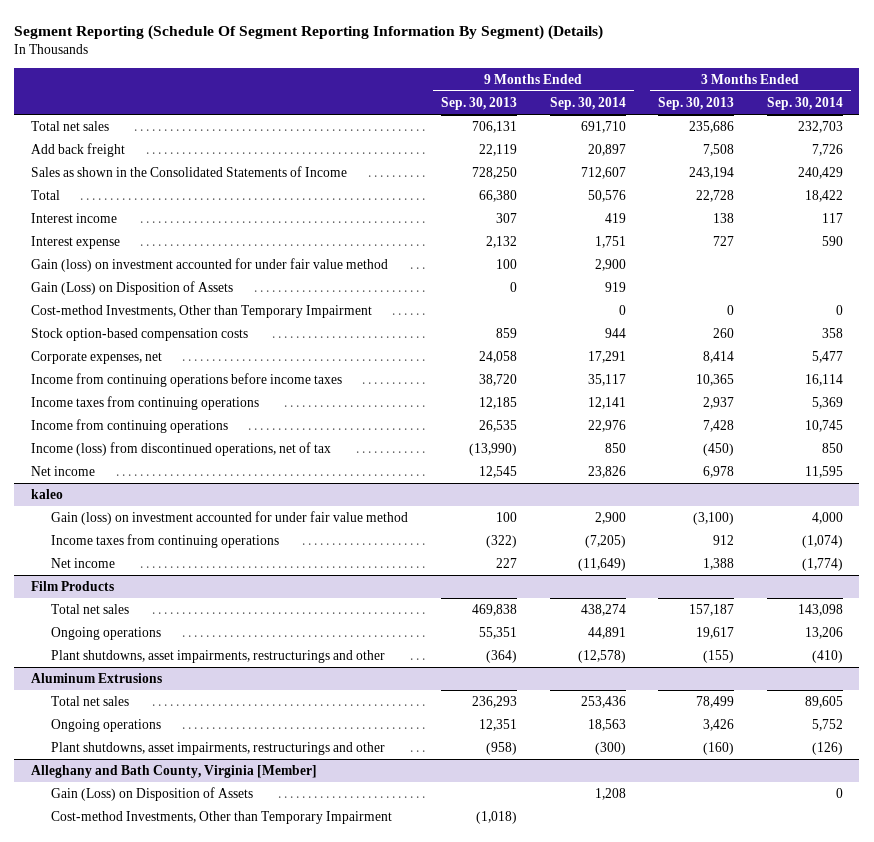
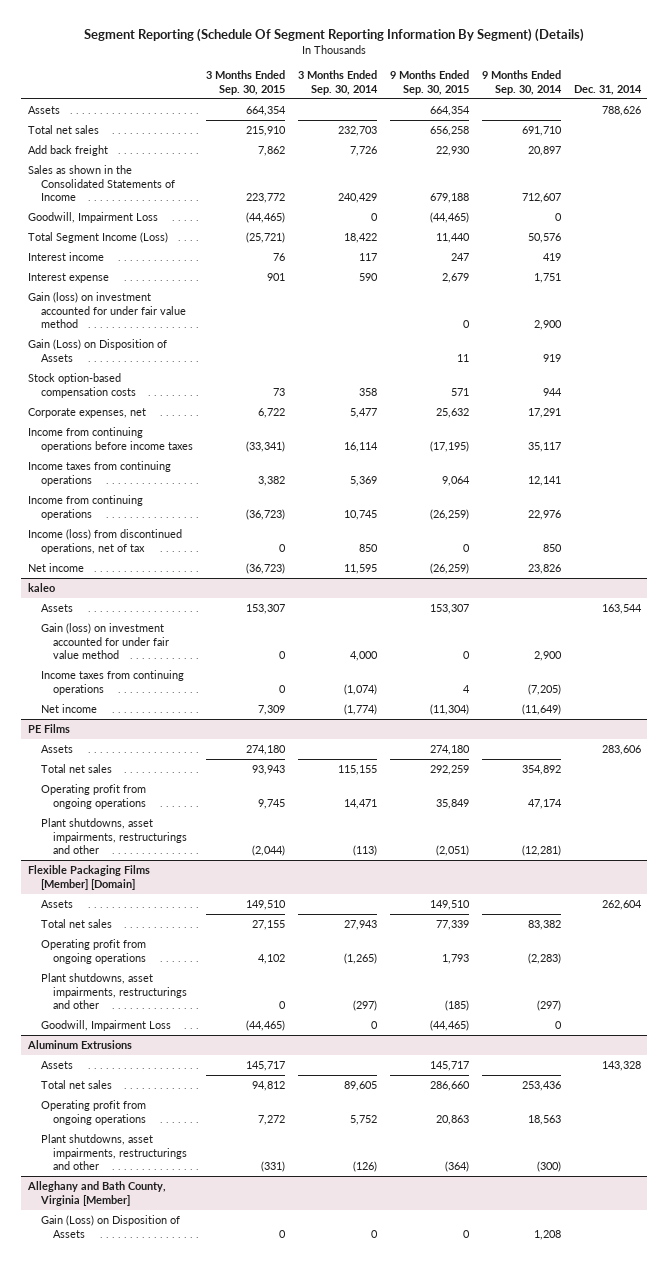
[440,97,517,111] Sep. 30, 2013 -> none
[658,97,735,111] Sep. 30, 2013 -> none
none -> [205,69,285,95] 3 Months Ended Sep. 30, 2015
none -> [389,69,469,95] 9 Months Ended Sep. 30, 2015
none -> [573,84,642,95] Dec. 31, 2014
none -> [27,106,60,115] Assets
none -> [27,212,158,224] Goodwill, Impairment Loss
[30,190,60,201] Total -> [27,232,168,244] Total Segment Income (Loss)
[30,305,372,319] Cost-method Investments, Other than Temporary Impairment -> none
none -> [40,604,73,613] Assets
[30,581,114,592] Film Products -> none
none -> [27,724,70,734] PE Films
none -> [40,745,73,754] Assets
[580,604,626,617] 438,274 -> [521,765,561,776] 354,892
[797,604,843,617] 143,098 -> [337,765,377,776] 115,155
[51,627,162,641] Ongoing operations -> [40,784,147,809] Operating profit from ongoing operations
[587,627,626,640] 44,891 -> [527,798,562,809] 47,174
[804,627,843,640] 13,206 -> [343,798,377,809] 14,471
[577,650,626,664] (12,578) -> [521,845,561,857] (12,281)
[811,650,843,664] (410) -> [352,845,377,857] (113)
none -> [27,865,150,890] Flexible Packaging Films [Member] [Domain]
none -> [40,900,73,909] Assets
none -> [40,919,112,929] Total net sales
none -> [40,939,147,964] Operating profit from ongoing operations
none -> [40,973,188,1010] Plant shutdowns, asset impairments, restructurings and other
none -> [40,1020,171,1032] Goodwill, Impairment Loss
none -> [40,1061,73,1070] Assets
[51,719,162,733] Ongoing operations -> [40,1100,147,1125] Operating profit from ongoing operations
[51,811,393,825] Cost-method Investments, Other than Temporary Impairment -> none

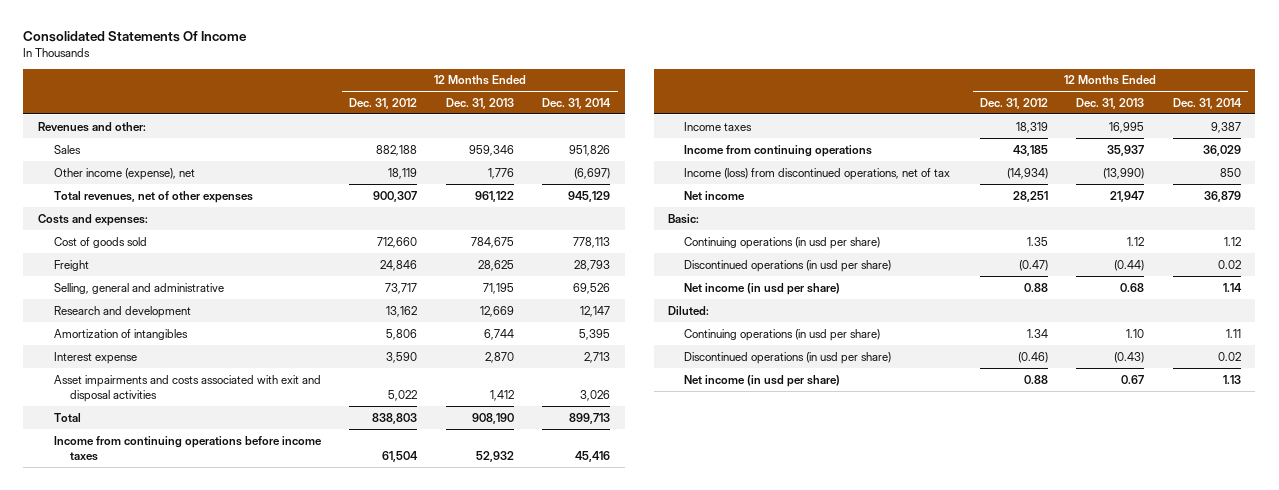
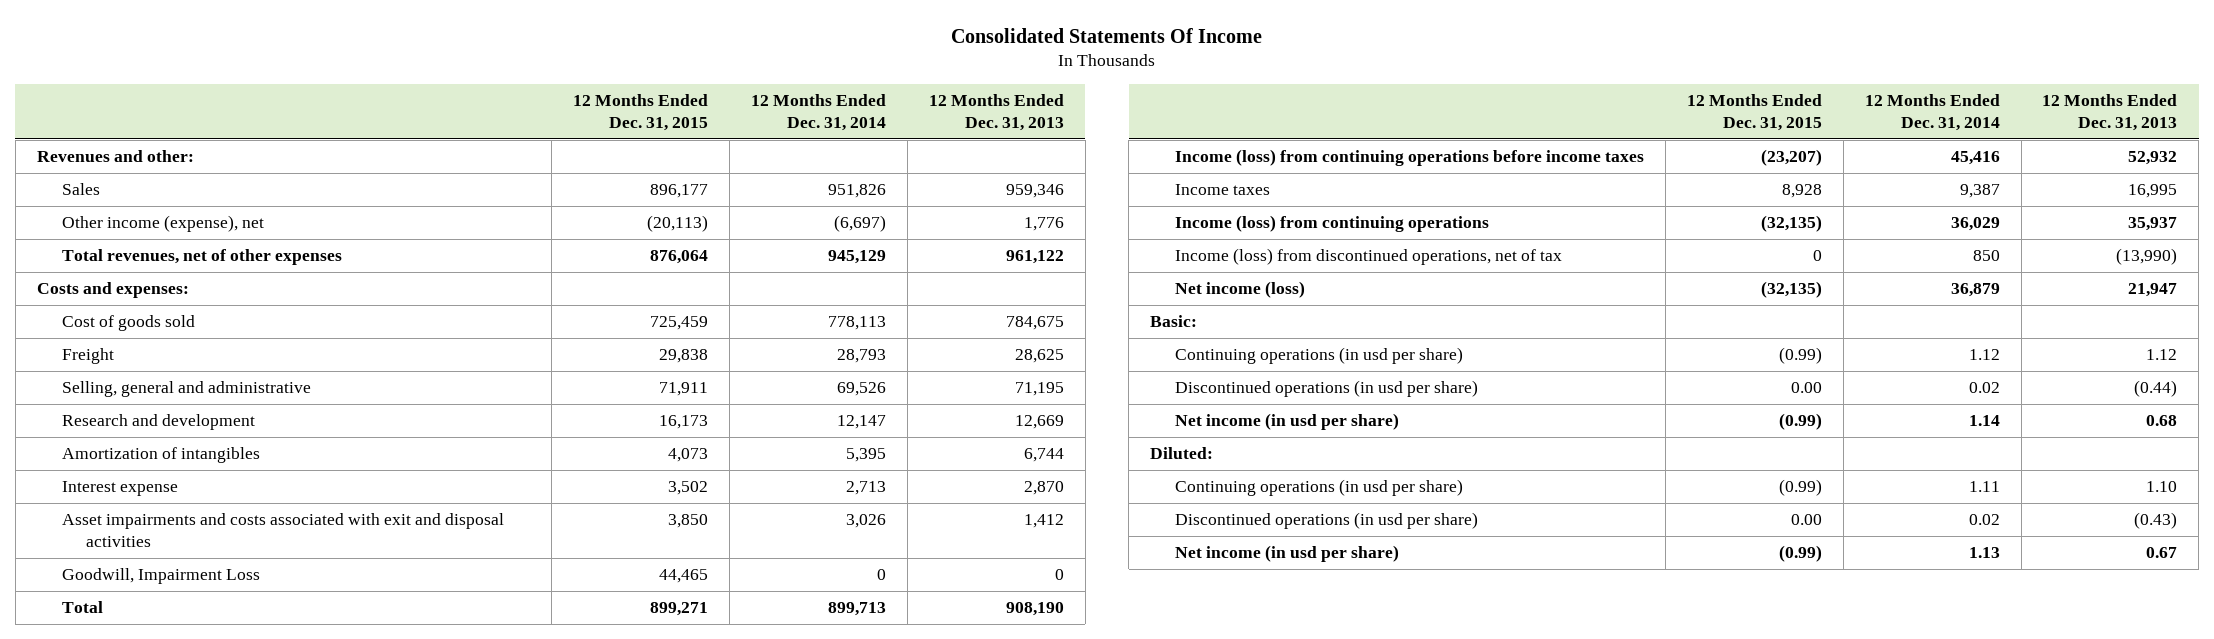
[349,97,418,109] Dec. 31, 2012 -> none
none -> [573,93,709,132] 12 Months Ended Dec. 31, 2015
none -> [61,568,260,585] Goodwill, Impairment Loss
[53,435,322,461] Income from continuing operations before income taxes -> [1175,149,1645,167] Income (loss) from continuing operations before income taxes
[684,144,873,157] Income from continuing operations -> [1175,215,1490,233] Income (loss) from continuing operations
[684,190,746,200] Net income -> [1175,281,1306,299] Net income (loss)

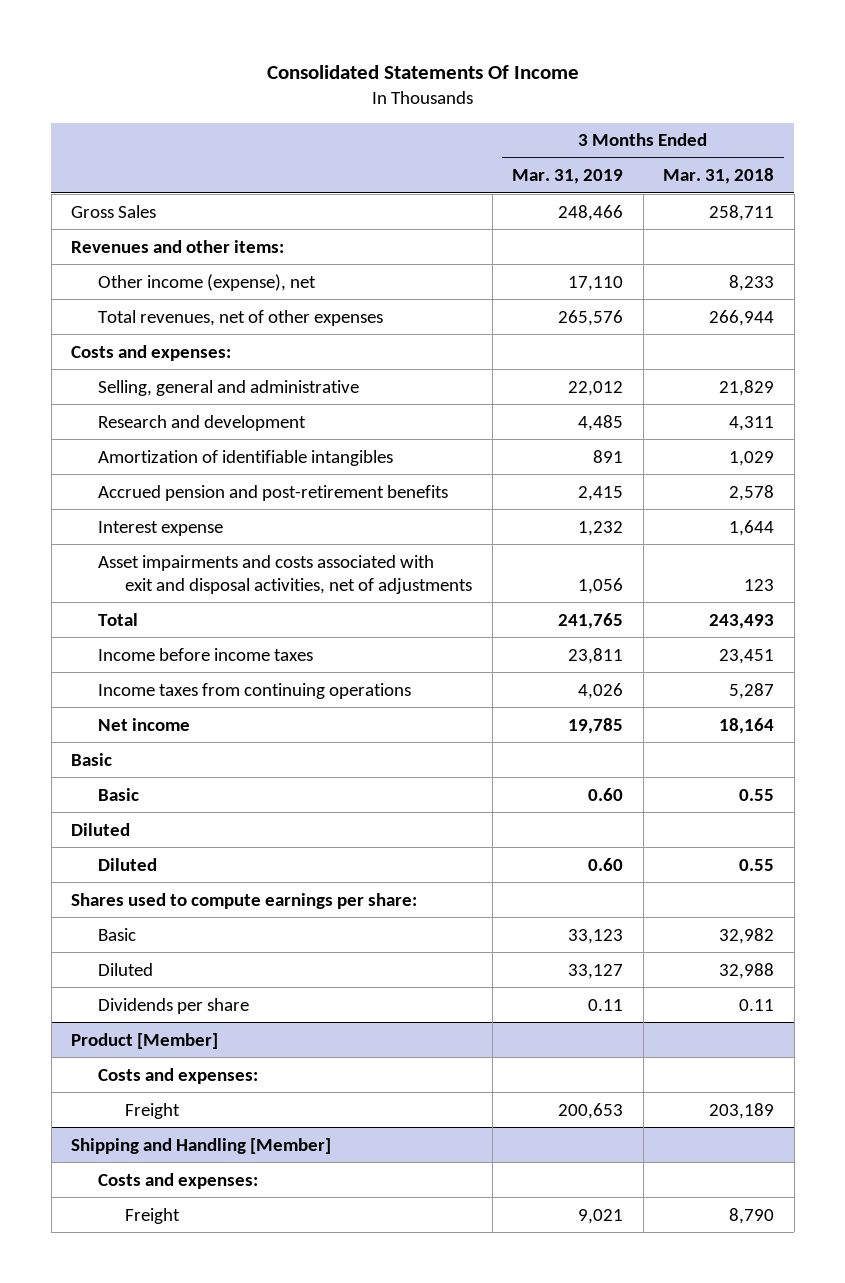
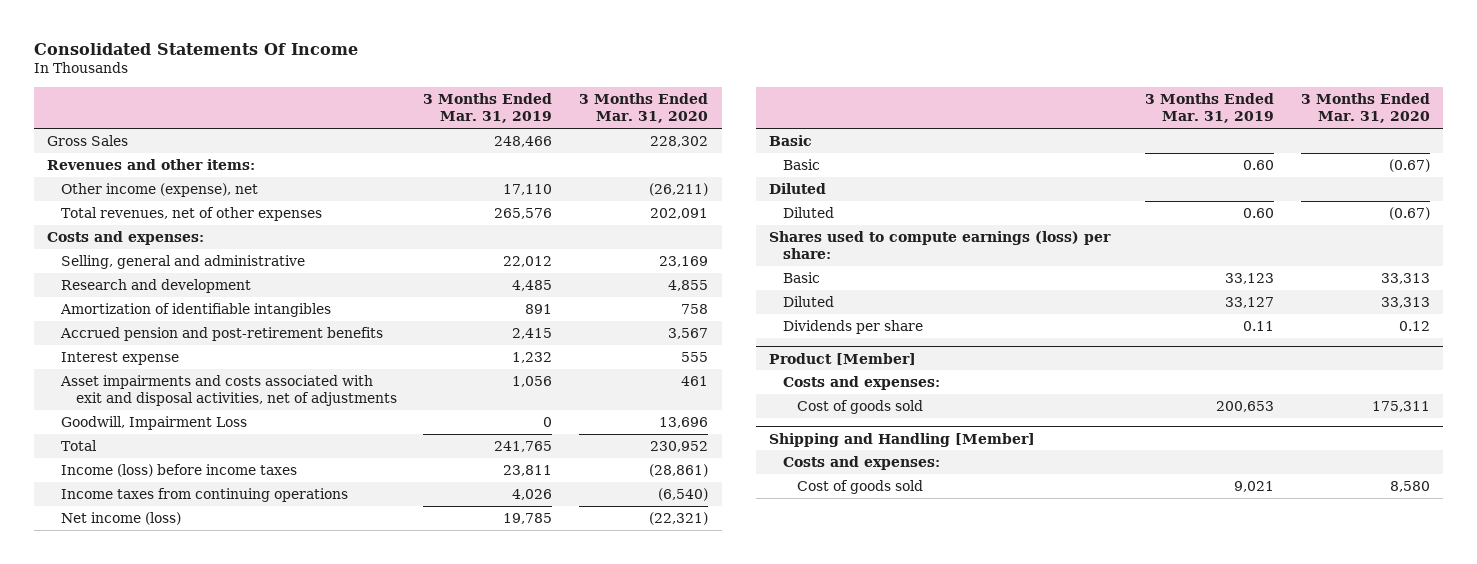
[663,168,775,185] Mar. 31, 2018 -> none
none -> [579,92,709,124] 3 Months Ended Mar. 31, 2020
none -> [61,415,248,430] Goodwill, Impairment Loss
[98,647,314,661] Income before income taxes -> [61,463,298,477] Income (loss) before income taxes
[98,717,191,731] Net income -> [61,511,182,525] Net income (loss)
[71,892,418,909] Shares used to compute earnings per share: -> [769,230,1112,260] Shares used to compute earnings (loss) per share:
[125,1102,181,1119] Freight -> [797,399,924,414] Cost of goods sold
[125,1207,181,1224] Freight -> [797,479,924,494] Cost of goods sold

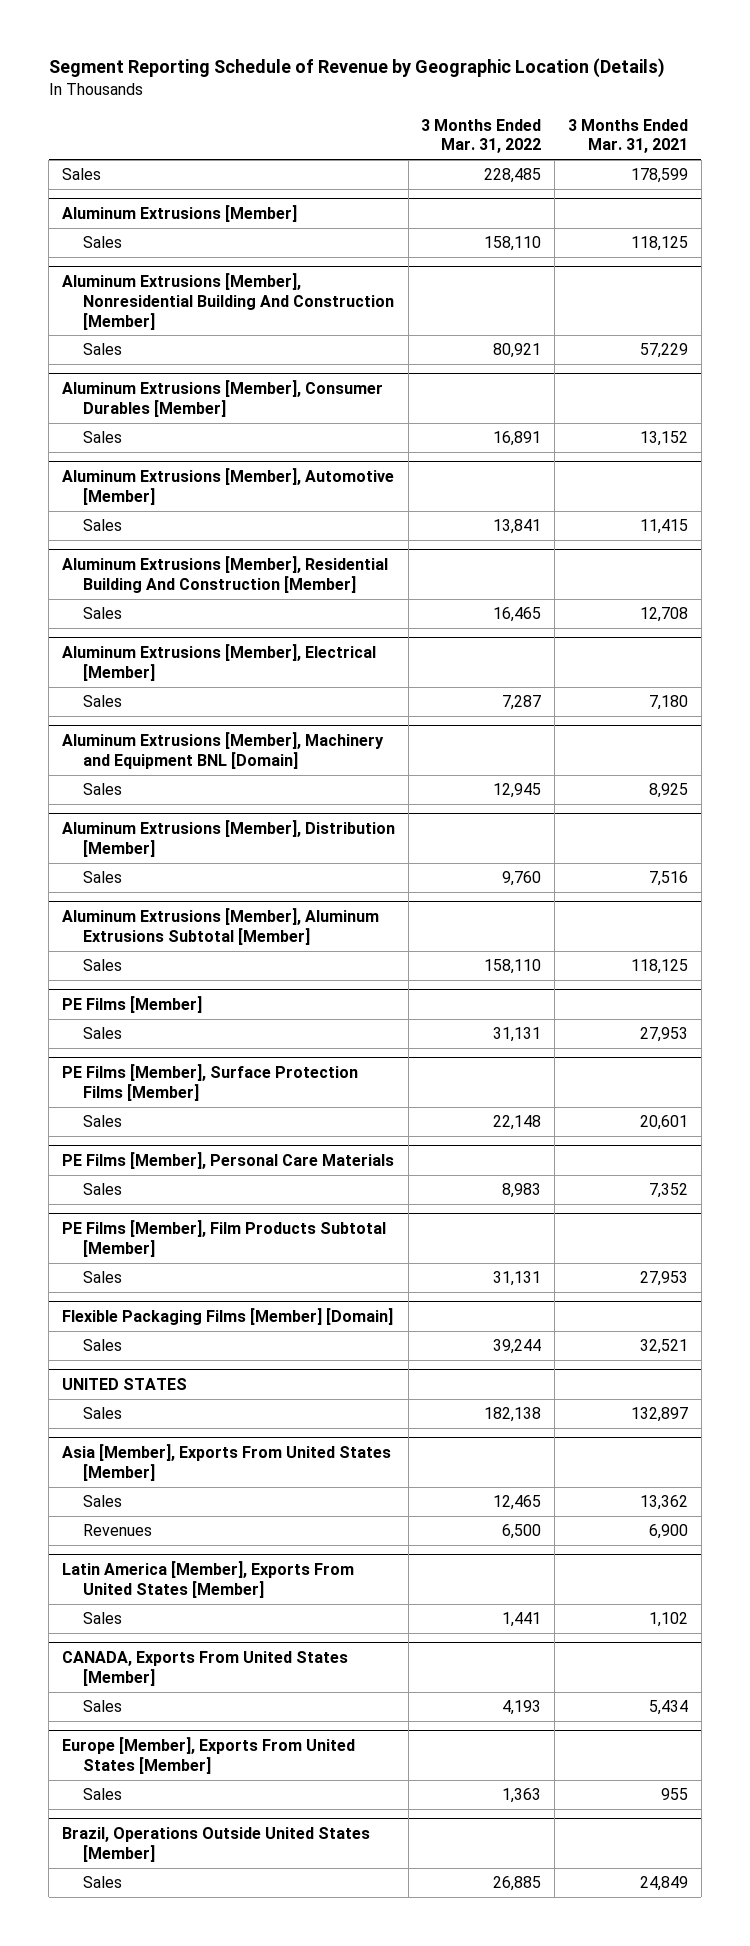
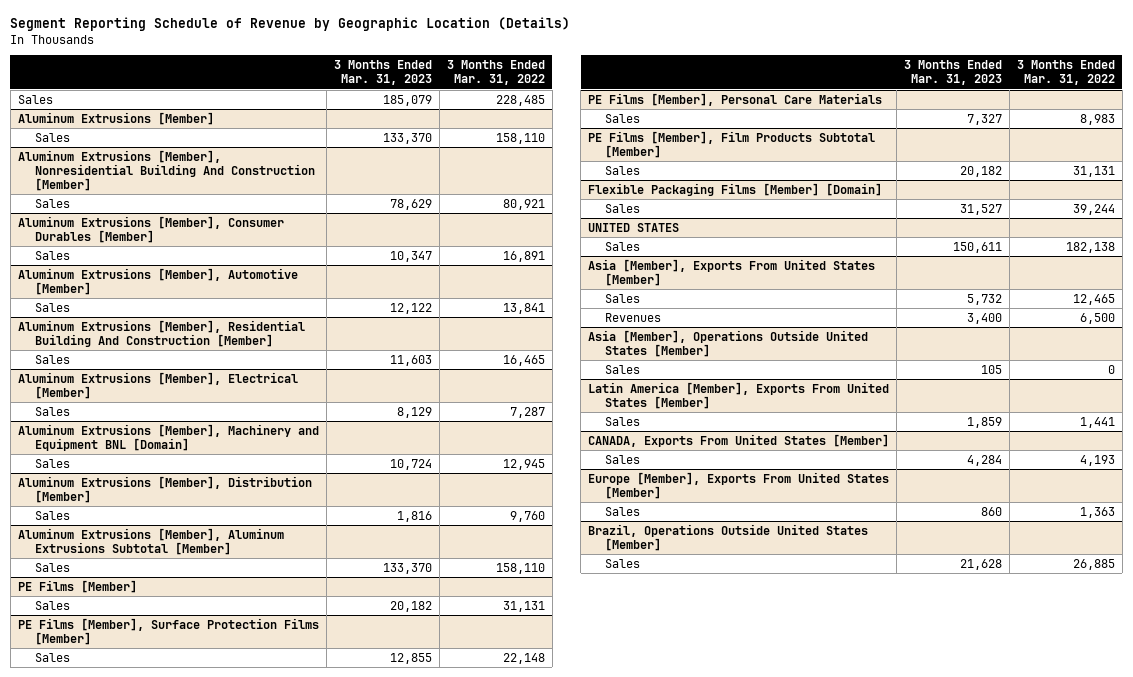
[568,118,689,154] 3 Months Ended Mar. 31, 2021 -> none
none -> [333,60,432,86] 3 Months Ended Mar. 31, 2023
none -> [588,329,869,357] Asia [Member], Operations Outside United States [Member]
none -> [605,364,641,374] Sales

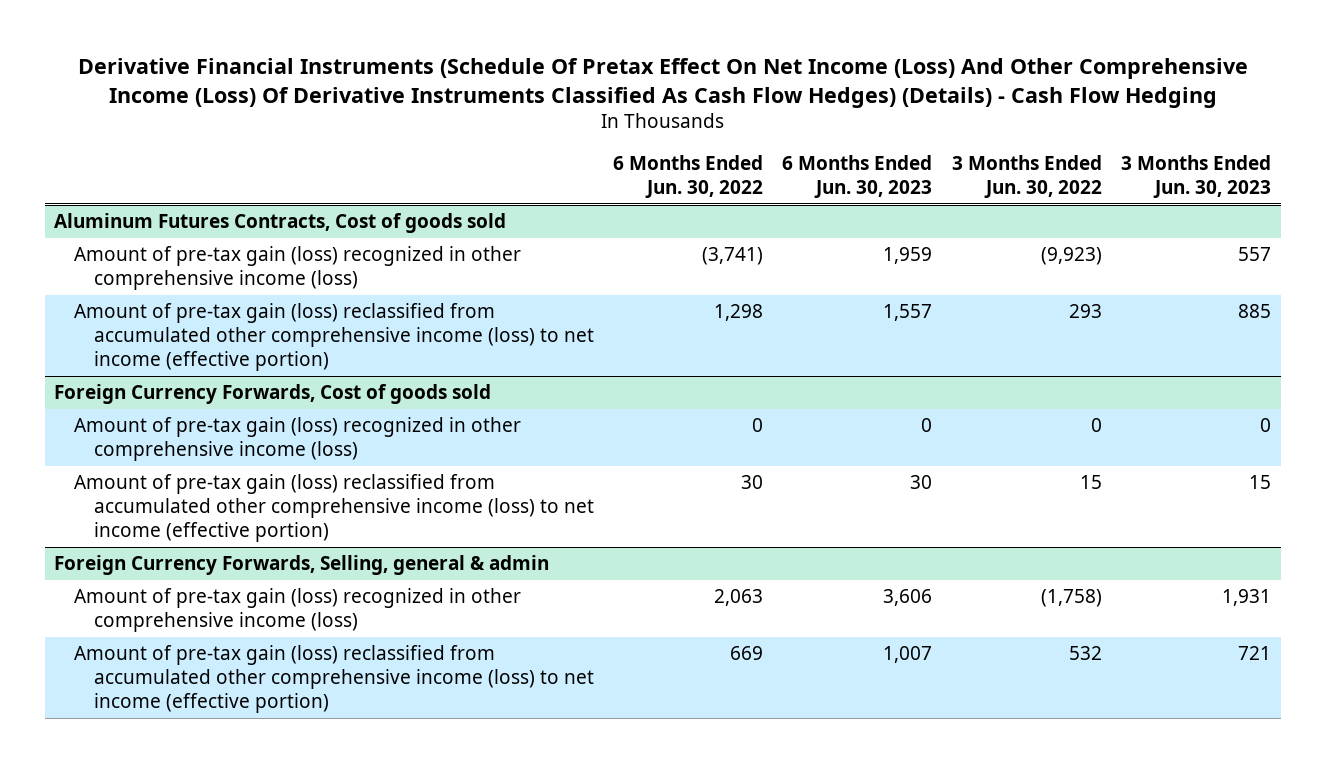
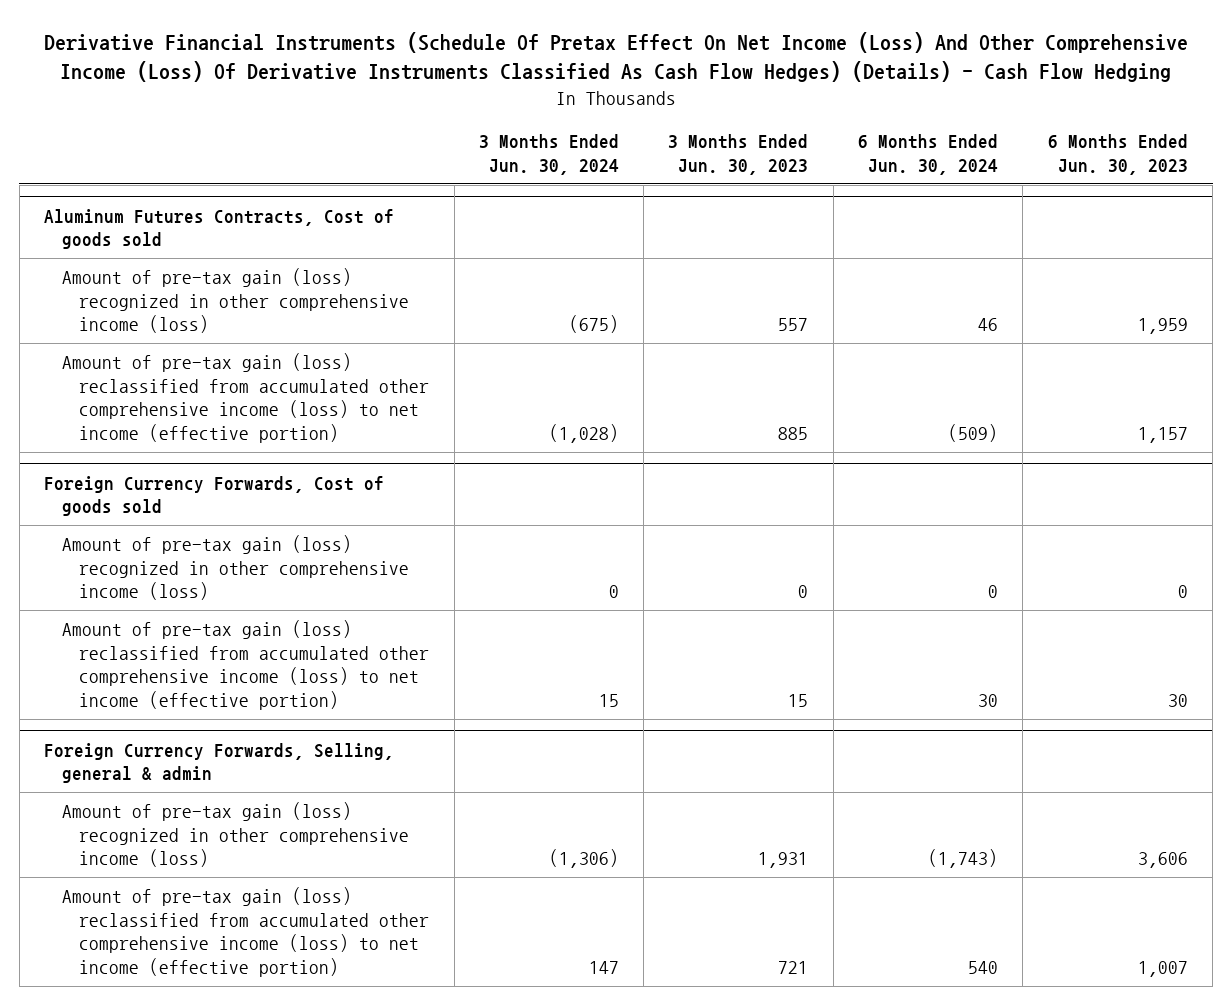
[613,155,764,199] 6 Months Ended Jun. 30, 2022 -> none
[951,155,1102,199] 3 Months Ended Jun. 30, 2022 -> none
none -> [478,134,619,176] 3 Months Ended Jun. 30, 2024
none -> [858,134,999,176] 6 Months Ended Jun. 30, 2024
[883,304,933,322] 1,557 -> [1137,426,1188,443] 1,157

